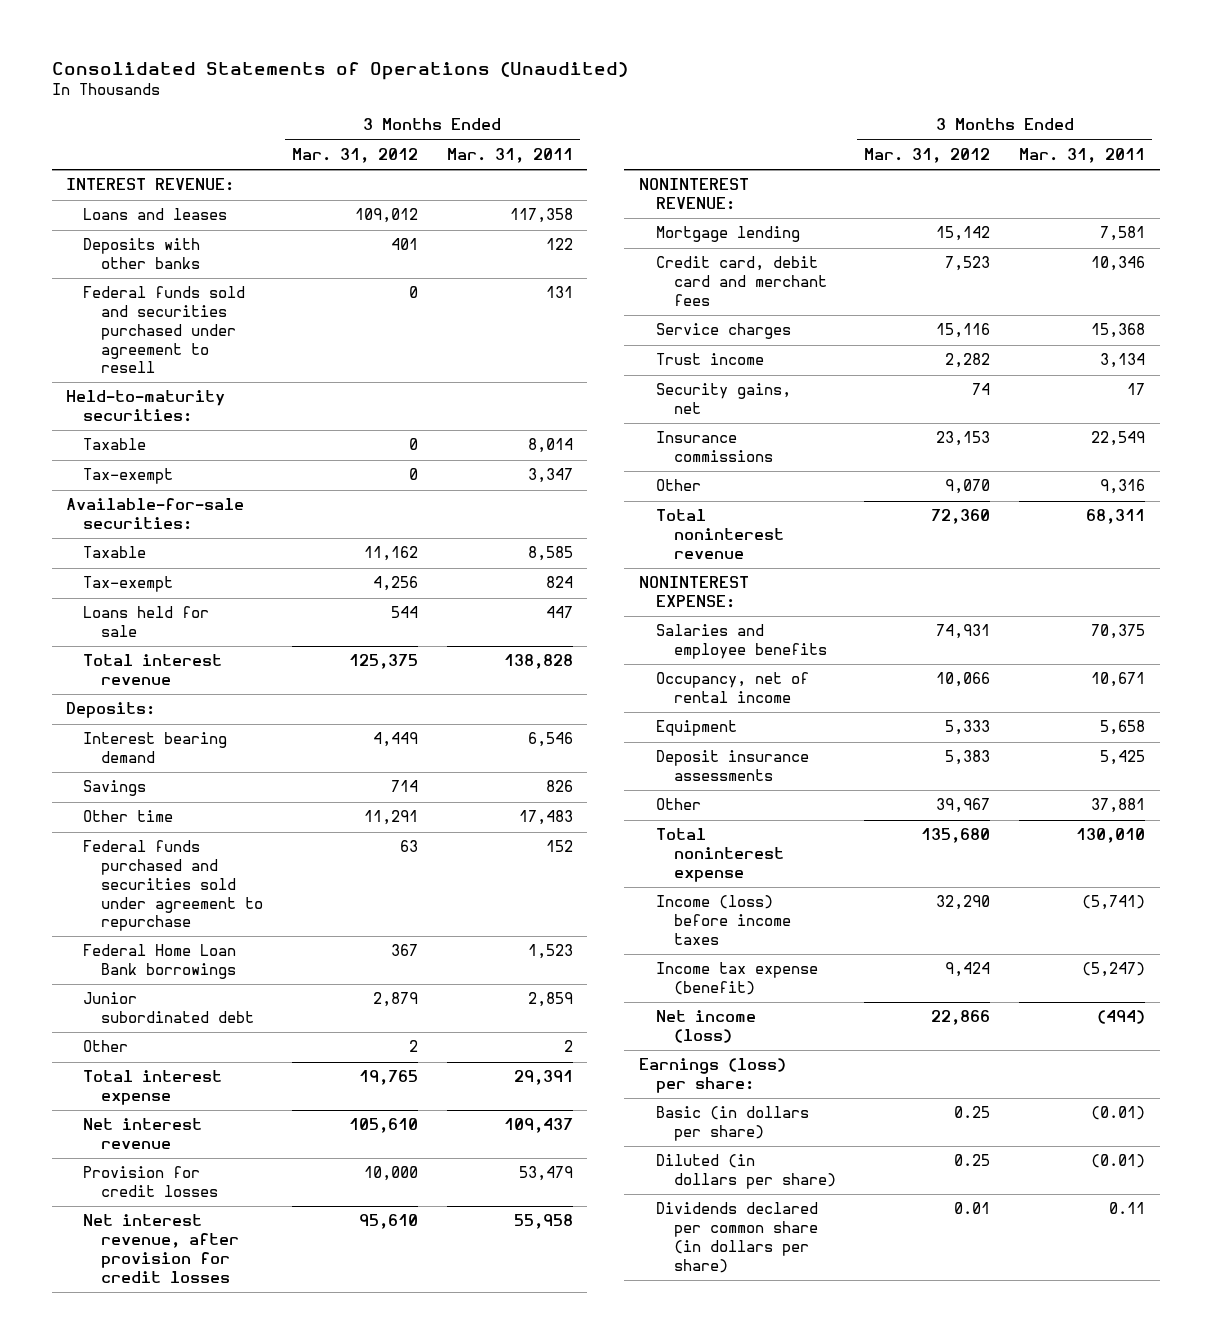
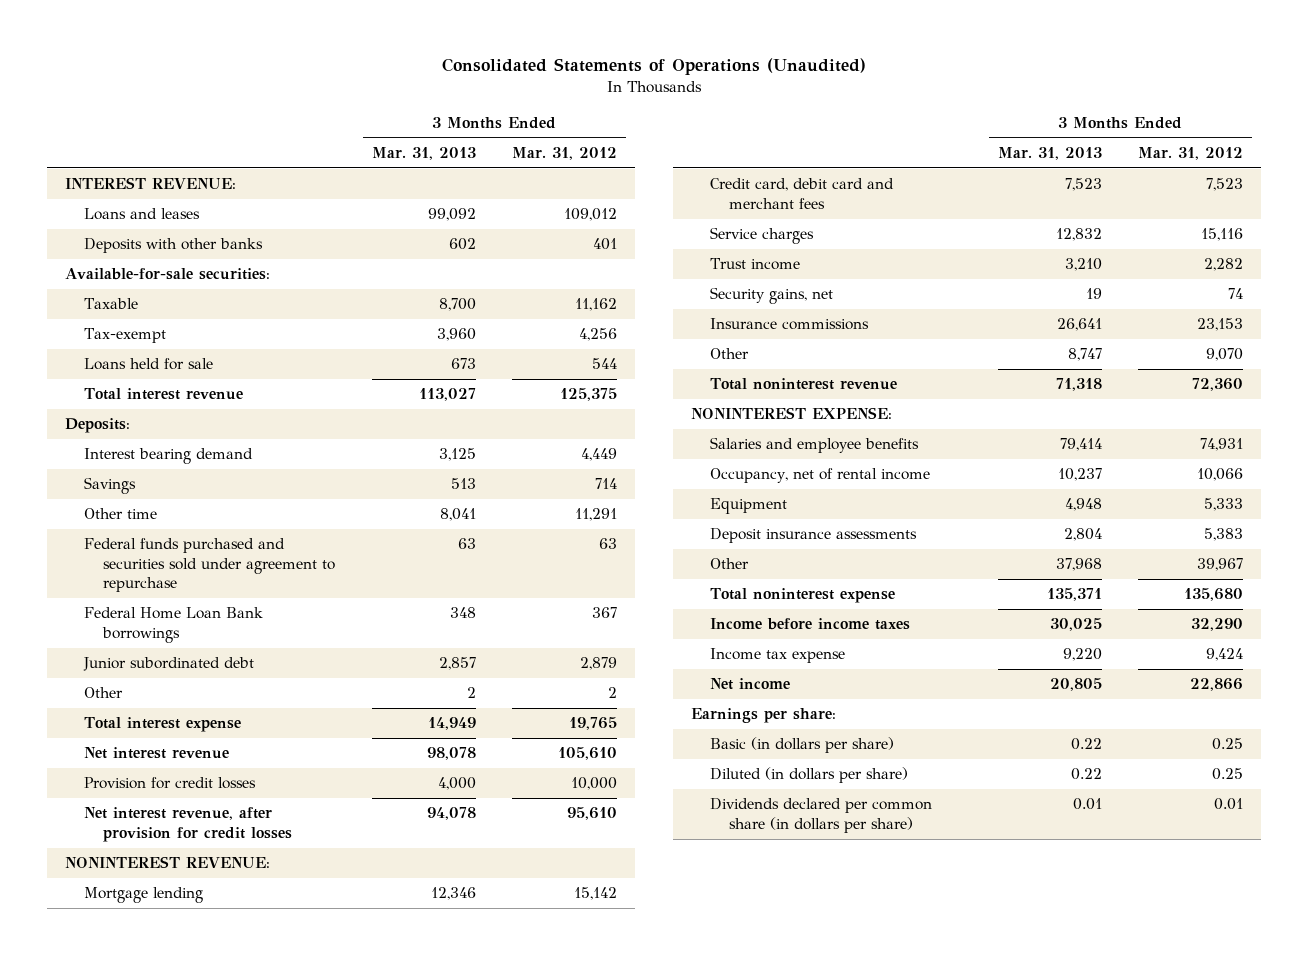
[446,147,573,163] Mar. 31, 2011 -> none
none -> [371,146,476,160] Mar. 31, 2013
[83,286,246,374] Federal funds sold and securities purchased under agreement to resell -> none
[65,390,225,423] Held-to-maturity securities: -> none
[83,438,147,451] Taxable -> none
[83,468,174,485] Tax-exempt -> none
[656,895,791,945] Income (loss) before income taxes -> [710,618,911,631] Income before income taxes
[656,962,819,996] Income tax expense (benefit) -> [710,648,846,664] Income tax expense
[656,1010,757,1044] Net income (loss) -> [710,678,791,691] Net income
[638,1058,786,1094] Earnings (loss) per share: -> [691,708,837,724] Earnings per share:

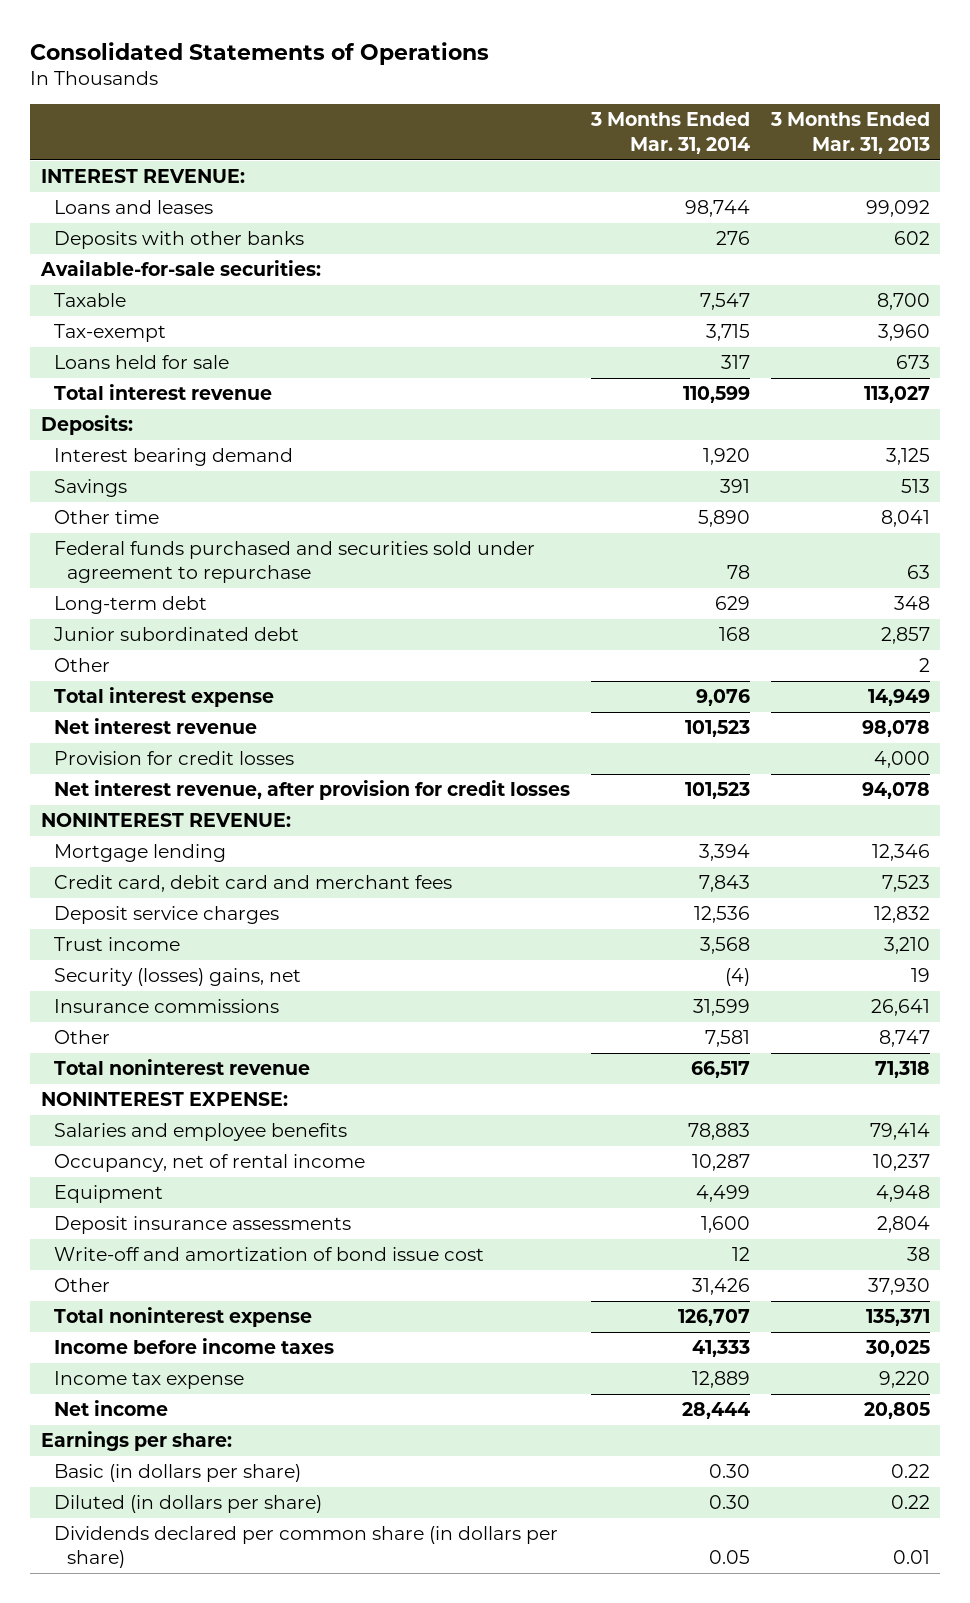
[442,58,867,76] Consolidated Statements of Operations (Unaudited) -> [30,41,490,65] Consolidated Statements of Operations
[511,146,617,160] Mar. 31, 2012 -> none
none -> [589,112,750,154] 3 Months Ended Mar. 31, 2014
[84,607,264,643] Federal Home Loan Bank borrowings -> [53,596,207,615] Long-term debt
[710,227,815,245] Service charges -> [53,906,279,925] Deposit service charges
[710,287,834,305] Security gains, net -> [53,968,301,987] Security (losses) gains, net
none -> [53,1247,484,1262] Write-off and amortization of bond issue cost
[1055,558,1102,572] 37,968 -> [867,1278,930,1296] 37,930

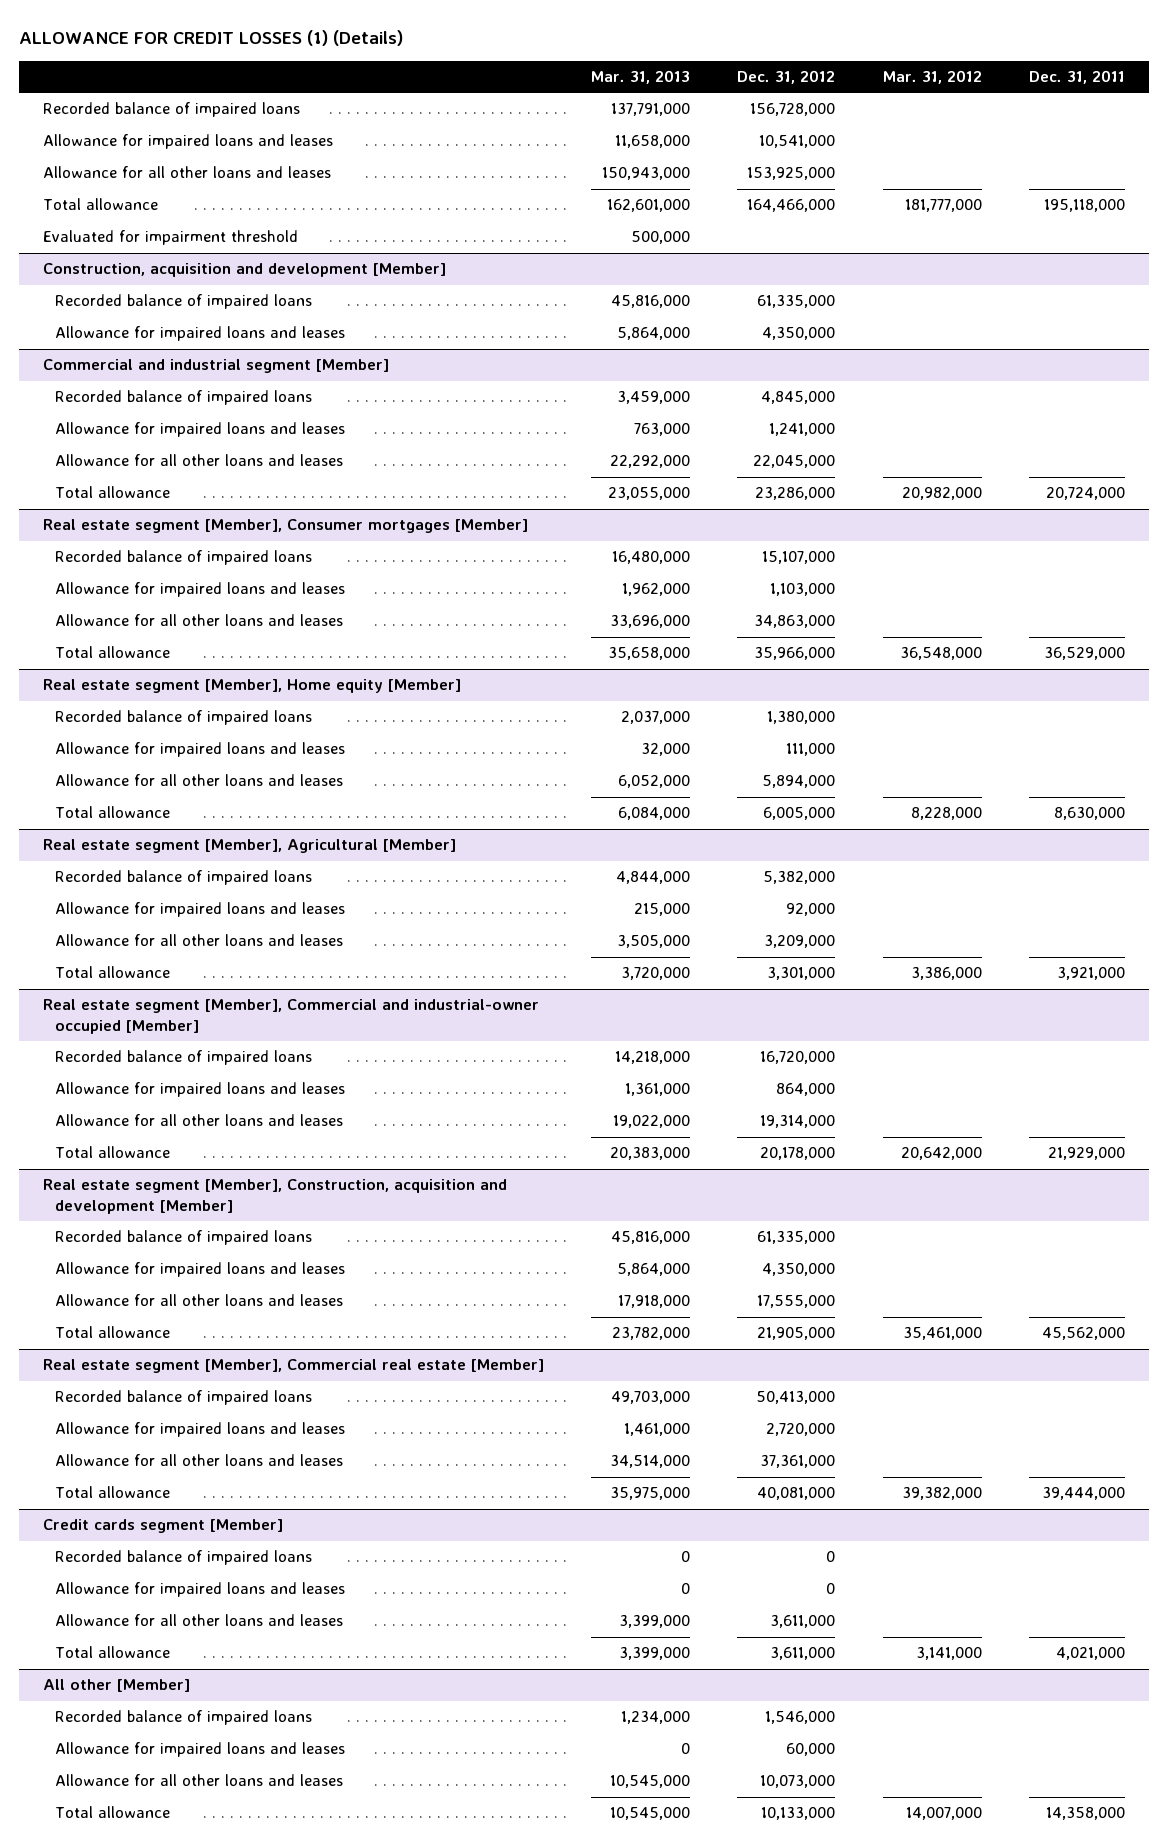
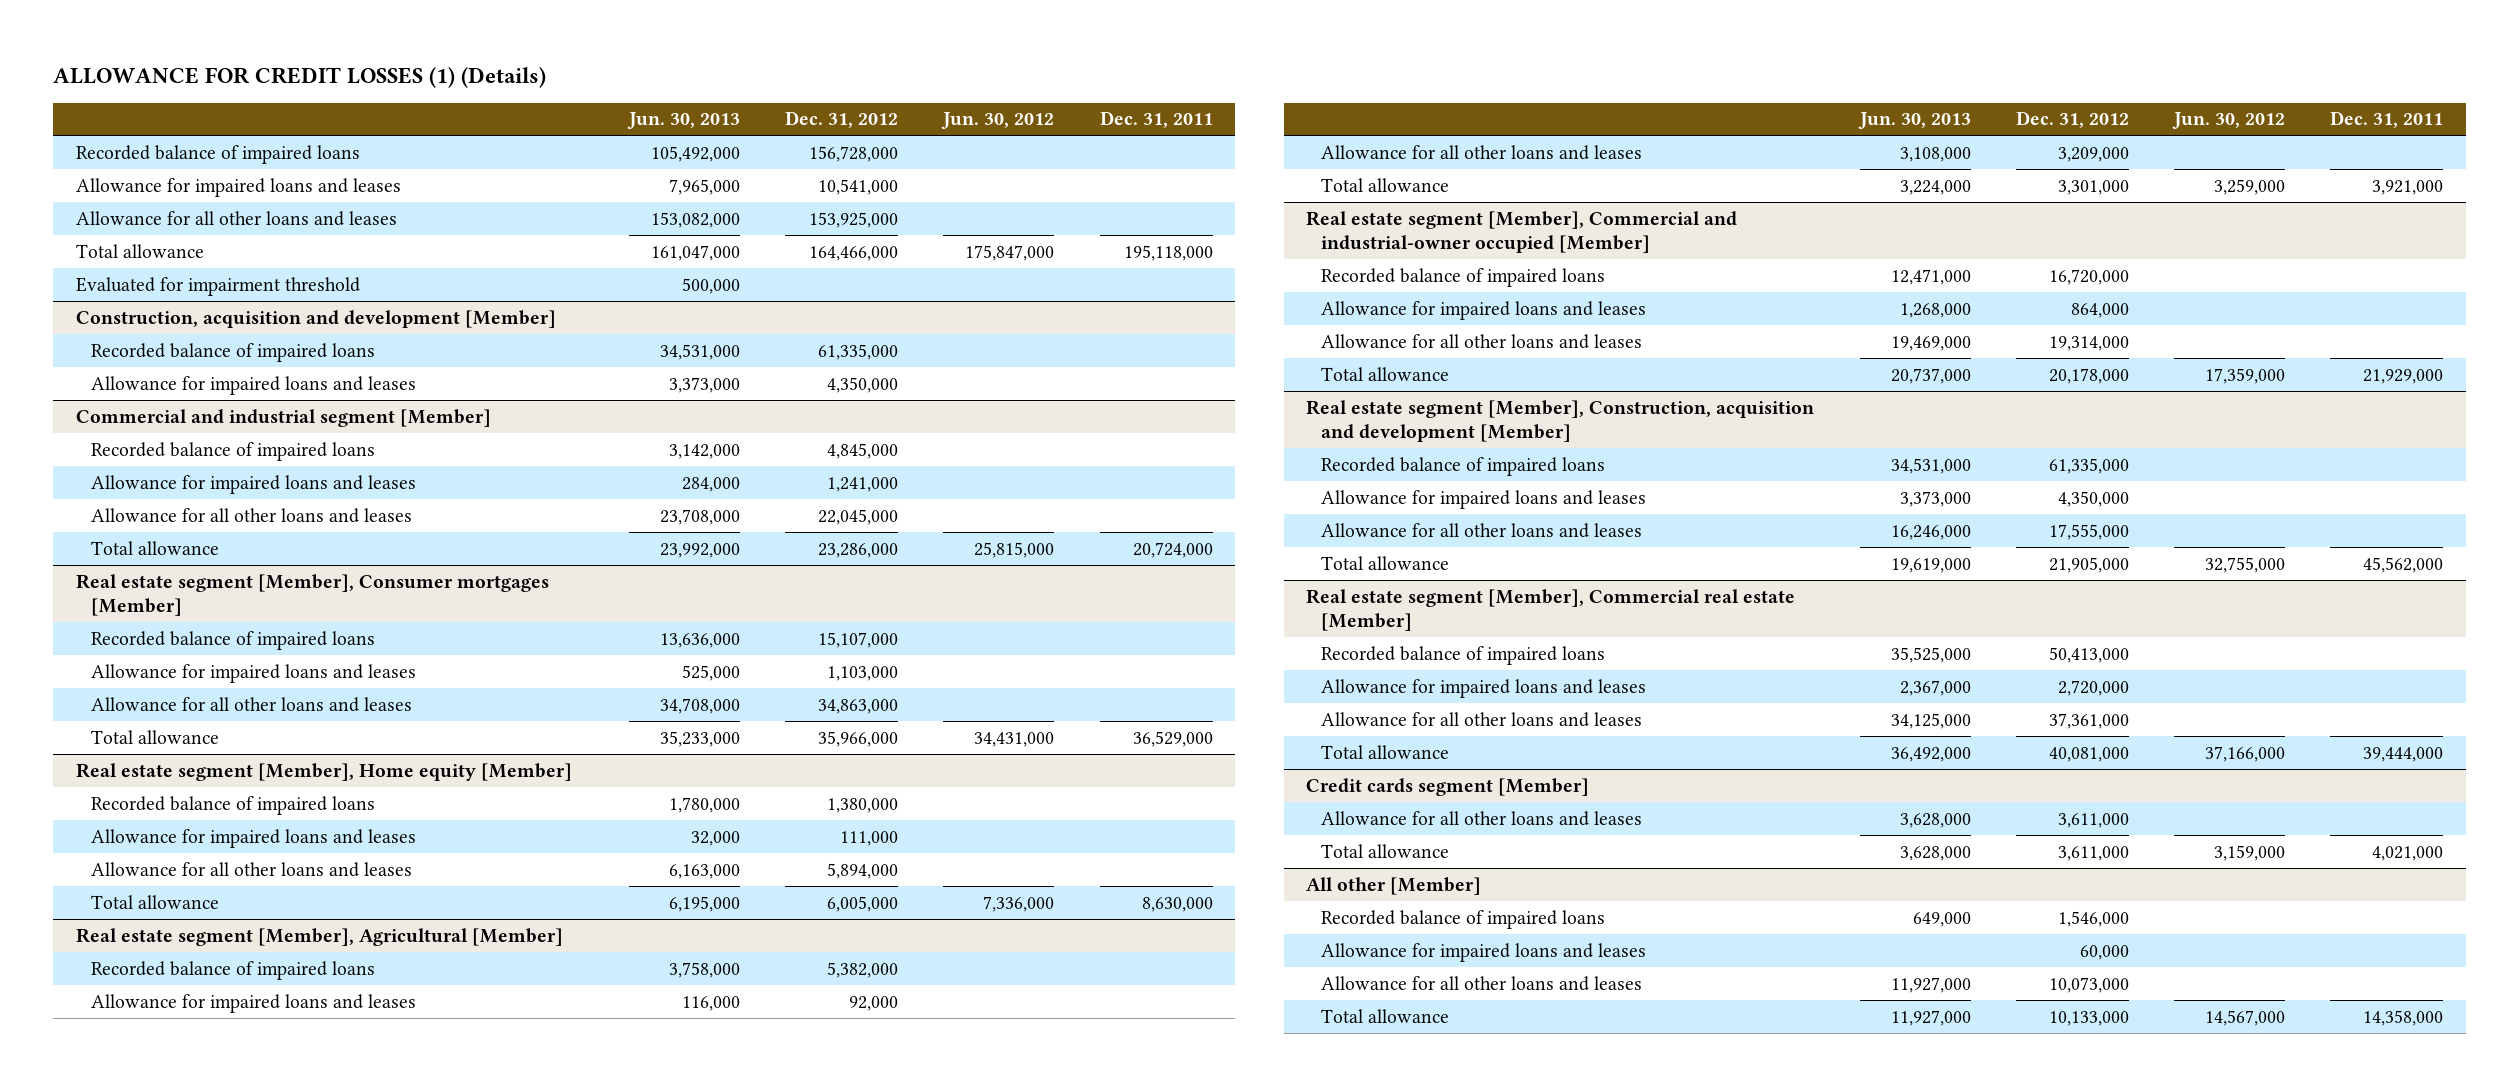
[591,69,691,84] Mar. 31, 2013 -> none
[882,69,982,84] Mar. 31, 2012 -> none
none -> [627,112,741,130] Jun. 30, 2013
none -> [941,112,1055,130] Jun. 30, 2012
[54,1550,312,1566] Recorded balance of impaired loans -> none
[54,1582,345,1598] Allowance for impaired loans and leases -> none

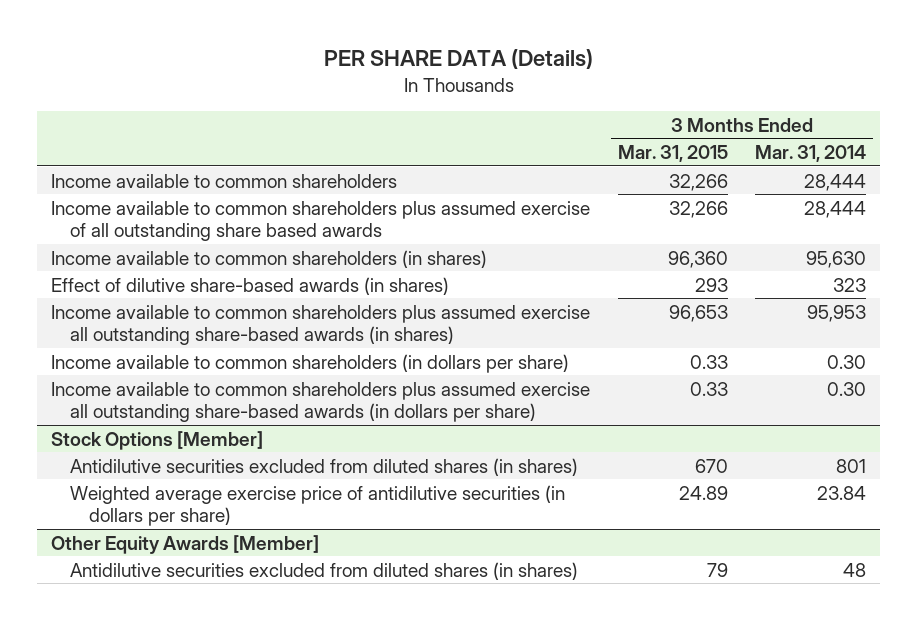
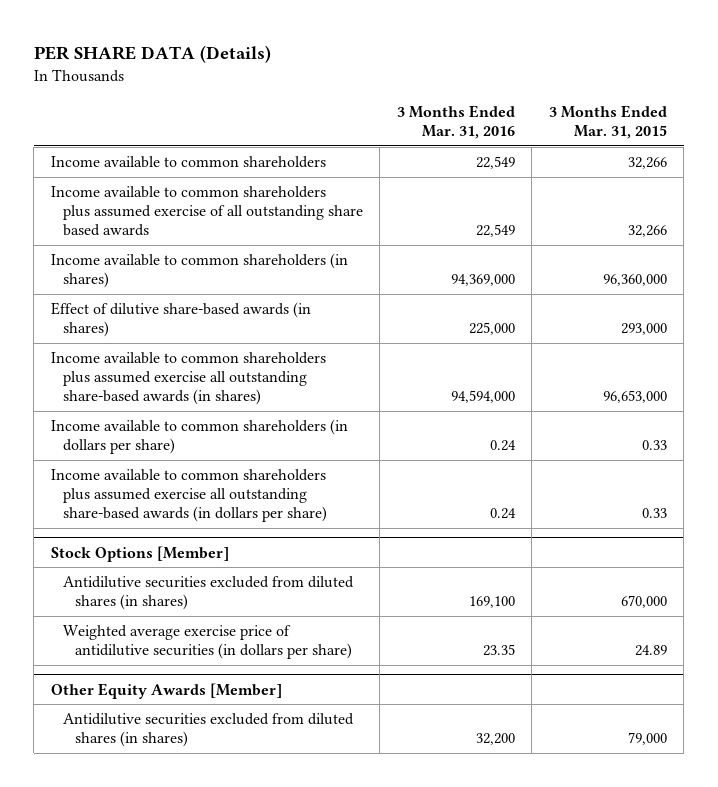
[755,144,867,162] Mar. 31, 2014 -> none
none -> [396,105,515,139] 3 Months Ended Mar. 31, 2016
[667,250,728,268] 96,360 -> [602,273,667,286] 96,360,000
[694,277,728,292] 293 -> [620,322,667,335] 293,000
[668,304,728,322] 96,653 -> [602,389,667,403] 96,653,000
[694,458,728,473] 670 -> [620,594,667,608] 670,000
[706,562,728,577] 79 -> [627,731,667,745] 79,000

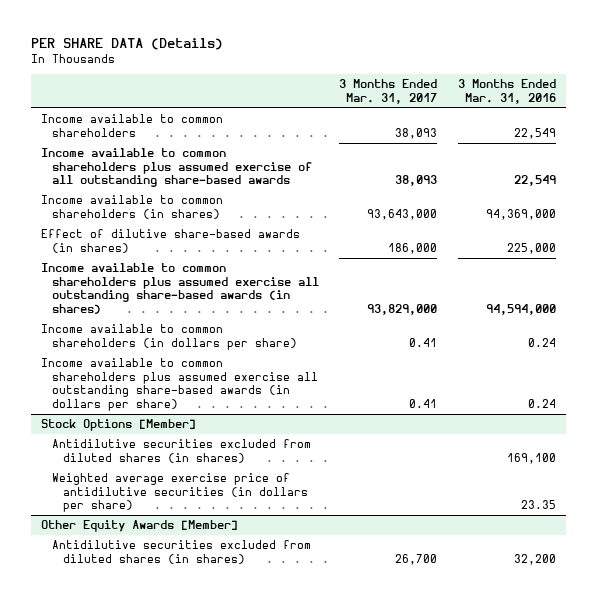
[548,105,667,139] 3 Months Ended Mar. 31, 2015 -> none
none -> [339,79,438,104] 3 Months Ended Mar. 31, 2017
[50,186,363,236] Income available to common shareholders plus assumed exercise of all outstanding share based awards -> [41,148,313,188] Income available to common shareholders plus assumed exercise of all outstanding share-based awards

